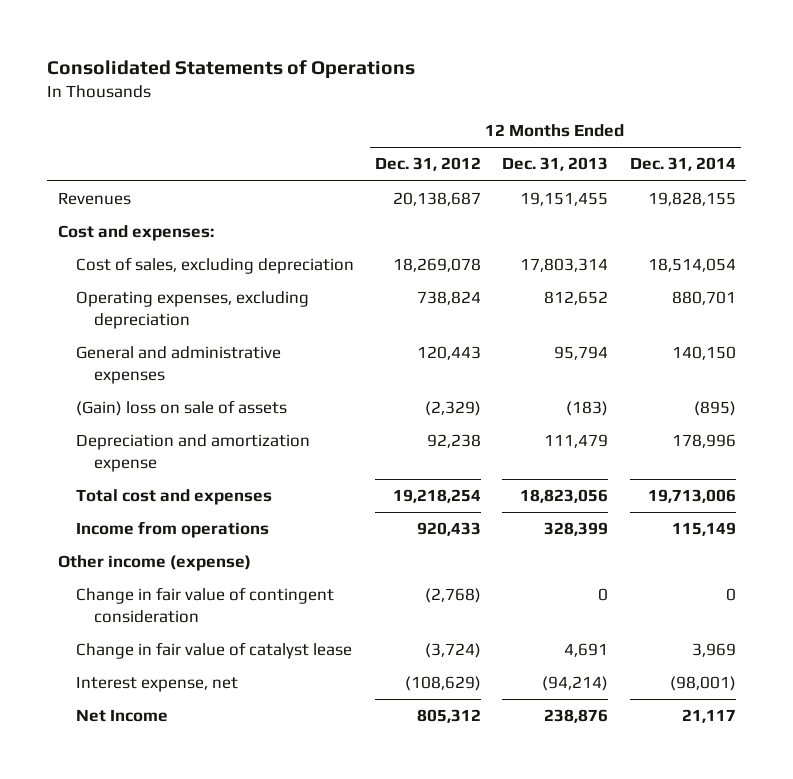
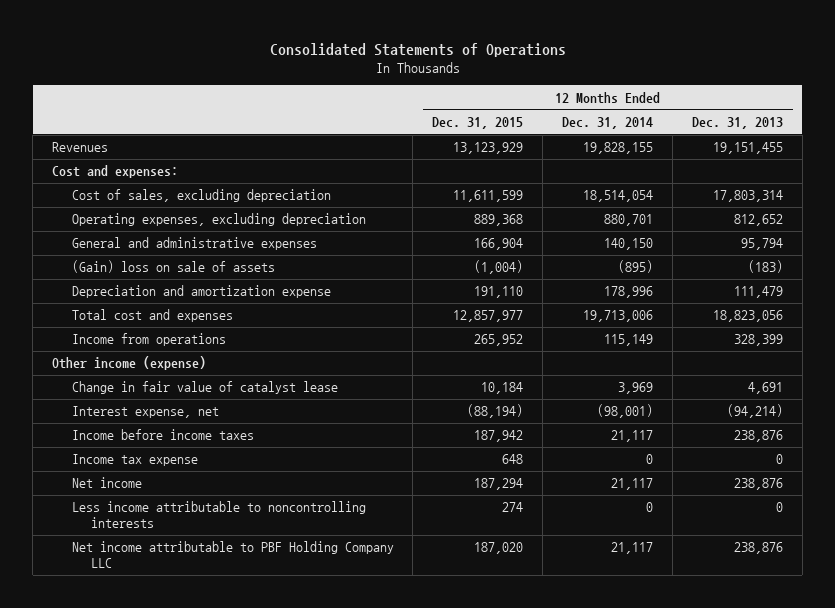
[375,157,482,172] Dec. 31, 2012 -> none
none -> [432,116,524,129] Dec. 31, 2015
[75,587,334,624] Change in fair value of contingent consideration -> none
[75,709,168,723] Net Income -> [71,429,254,441] Income before income taxes
none -> [71,454,198,467] Income tax expense
none -> [71,477,142,489] Net income
none -> [71,501,366,529] Less income attributable to noncontrolling interests
none -> [71,541,394,569] Net income attributable to PBF Holding Company LLC

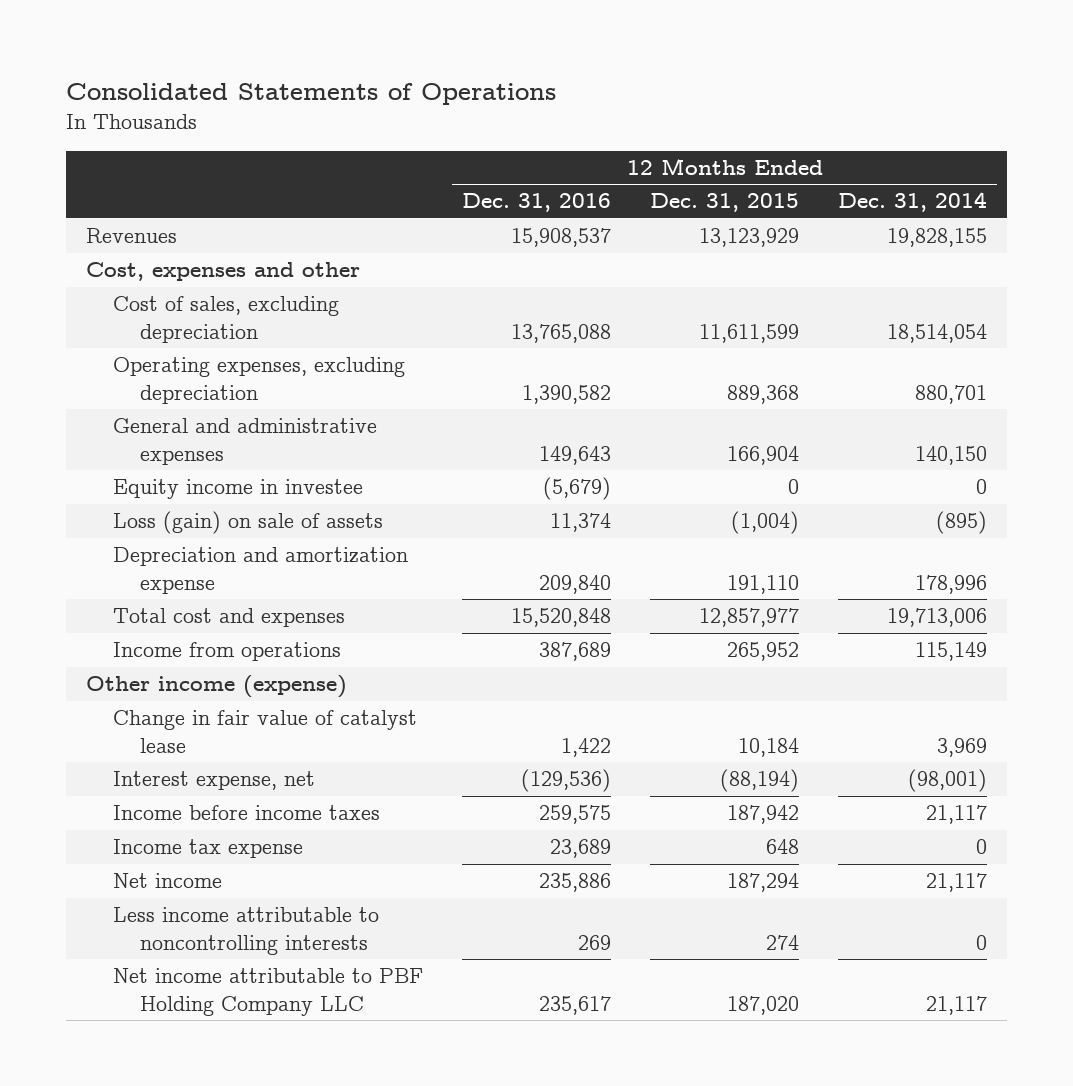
[692,116,784,129] Dec. 31, 2013 -> none
none -> [462,193,612,213] Dec. 31, 2016
[52,165,179,179] Cost and expenses: -> [85,262,360,282] Cost, expenses and other
none -> [112,479,363,500] Equity income in investee
[71,260,275,274] (Gain) loss on sale of assets -> [112,511,383,535] Loss (gain) on sale of assets

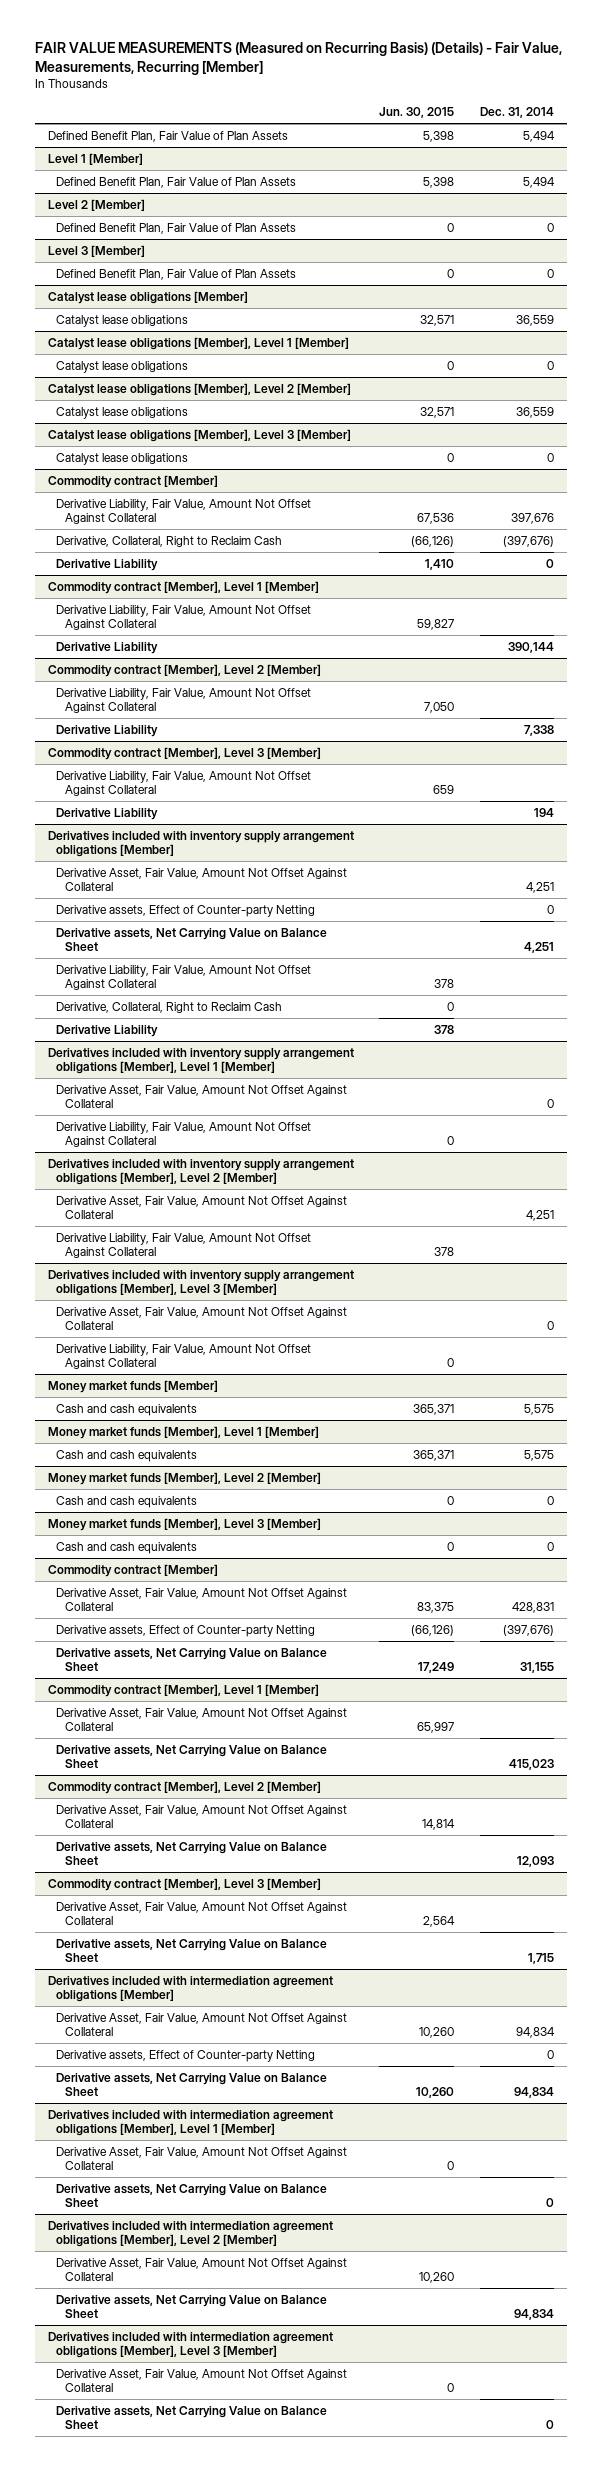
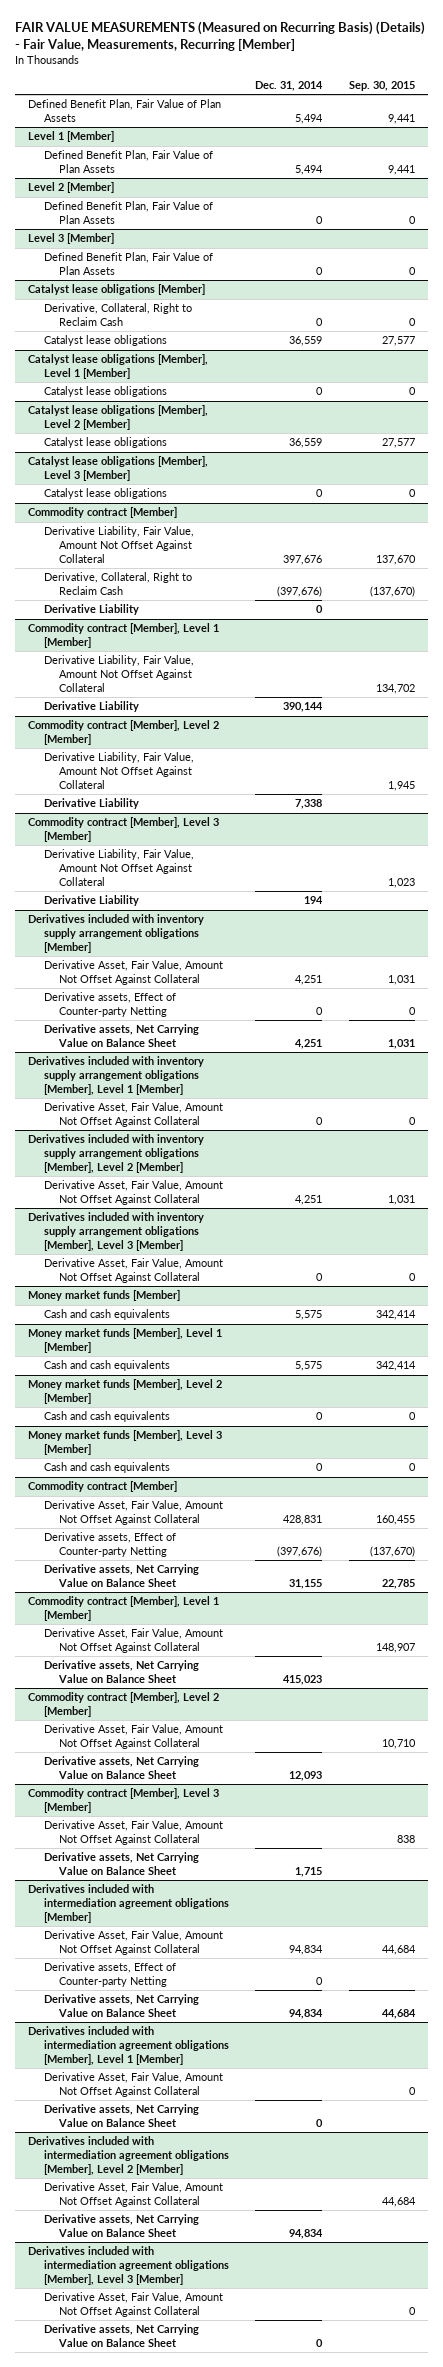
[379,107,455,119] Jun. 30, 2015 -> none
none -> [348,80,415,91] Sep. 30, 2015
none -> [43,303,192,326] Derivative, Collateral, Right to Reclaim Cash
[56,964,312,991] Derivative Liability, Fair Value, Amount Not Offset Against Collateral -> none
[56,1001,283,1013] Derivative, Collateral, Right to Reclaim Cash -> none
[56,1024,159,1037] Derivative Liability -> none
[56,1121,312,1148] Derivative Liability, Fair Value, Amount Not Offset Against Collateral -> none
[56,1232,312,1259] Derivative Liability, Fair Value, Amount Not Offset Against Collateral -> none
[56,1343,312,1370] Derivative Liability, Fair Value, Amount Not Offset Against Collateral -> none

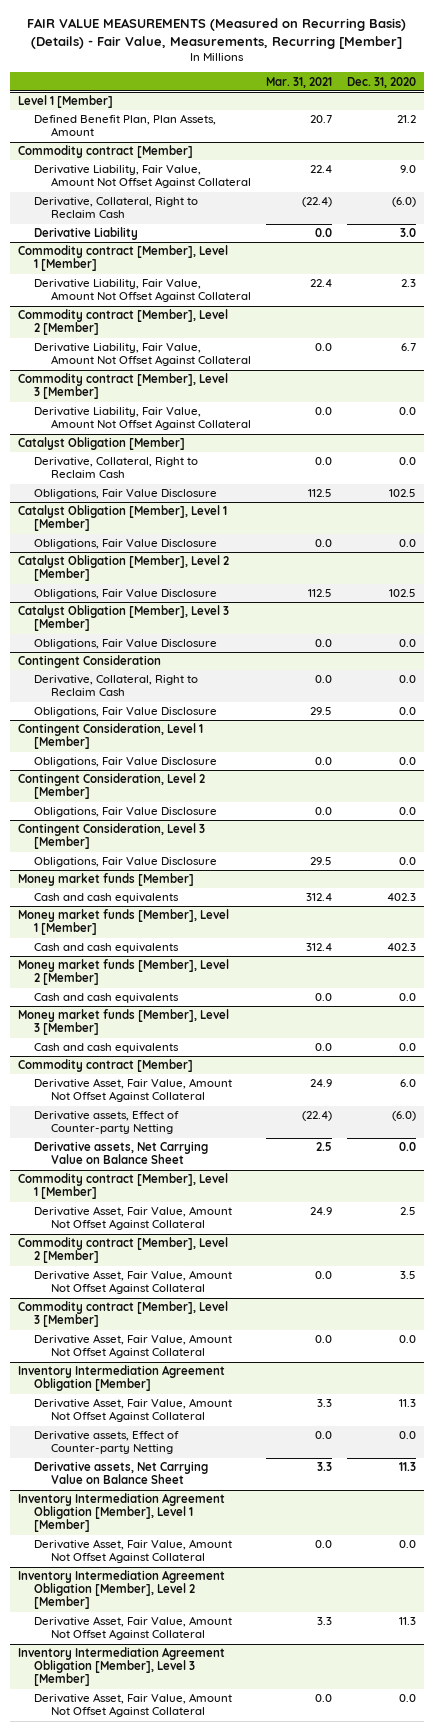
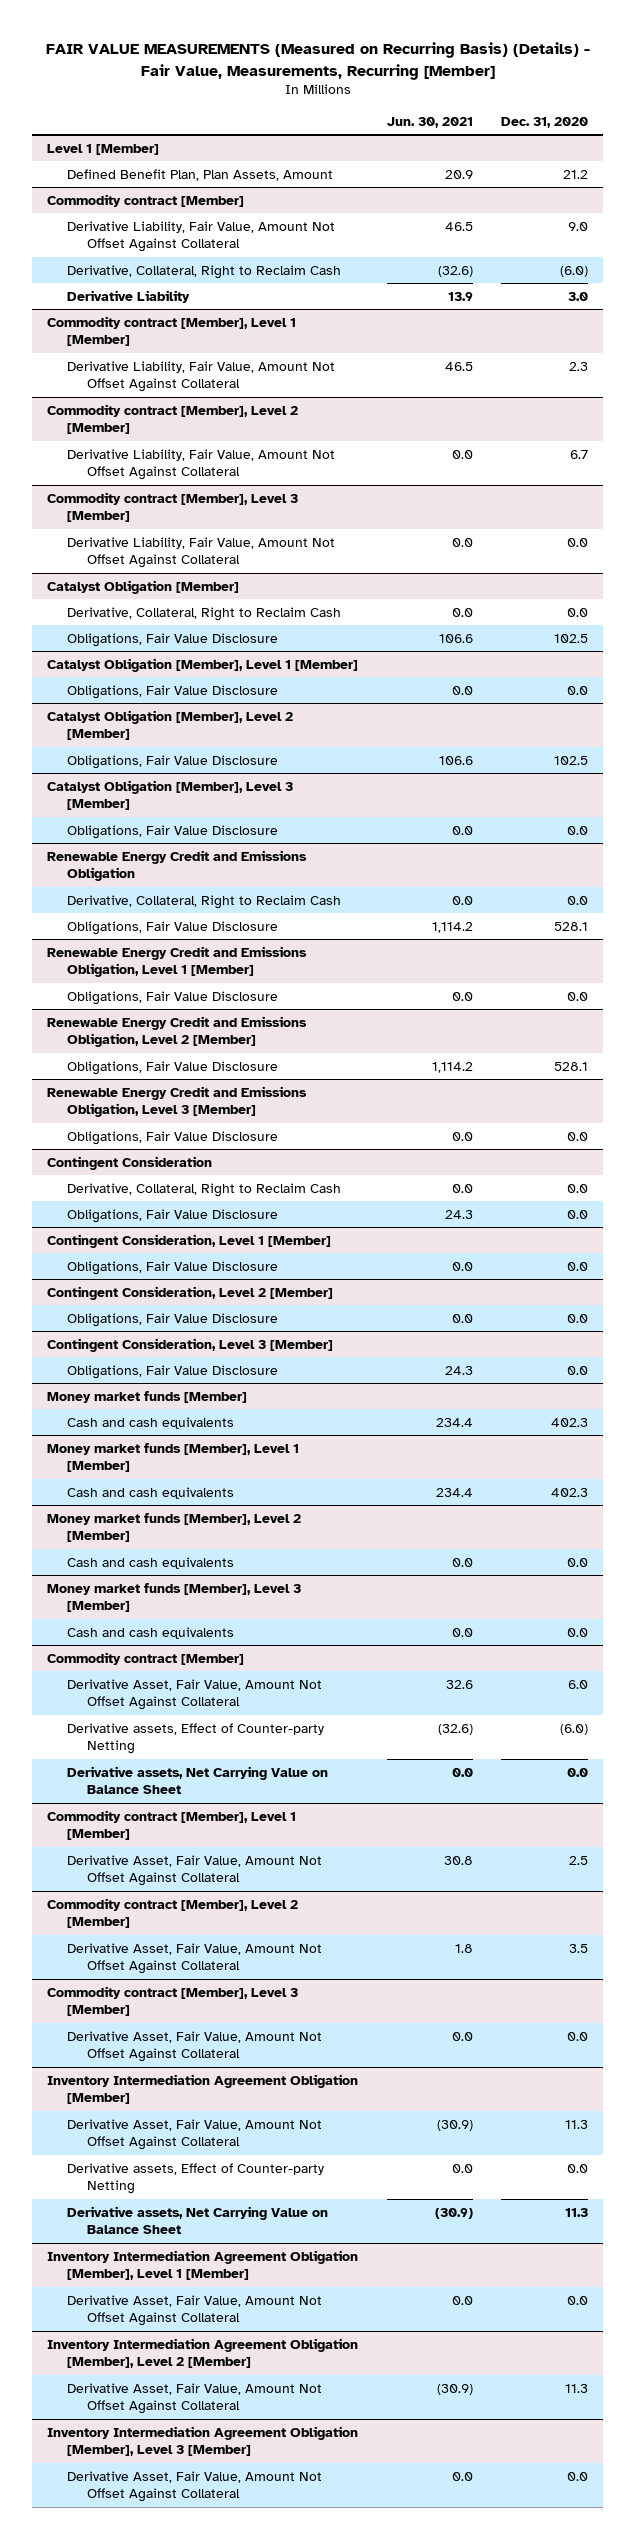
[266,76,333,88] Mar. 31, 2021 -> none
none -> [386,116,473,128] Jun. 30, 2021
none -> [46,849,307,882] Renewable Energy Credit and Emissions Obligation
none -> [66,894,341,909] Derivative, Collateral, Right to Reclaim Cash
none -> [66,920,278,935] Obligations, Fair Value Disclosure
none -> [46,945,307,978] Renewable Energy Credit and Emissions Obligation, Level 1 [Member]
none -> [66,990,278,1005] Obligations, Fair Value Disclosure
none -> [46,1015,307,1048] Renewable Energy Credit and Emissions Obligation, Level 2 [Member]
none -> [66,1060,278,1075] Obligations, Fair Value Disclosure
none -> [46,1085,307,1118] Renewable Energy Credit and Emissions Obligation, Level 3 [Member]
none -> [66,1130,278,1145] Obligations, Fair Value Disclosure

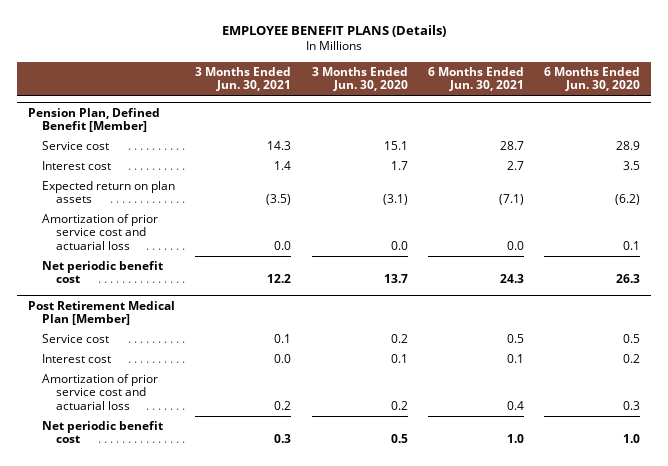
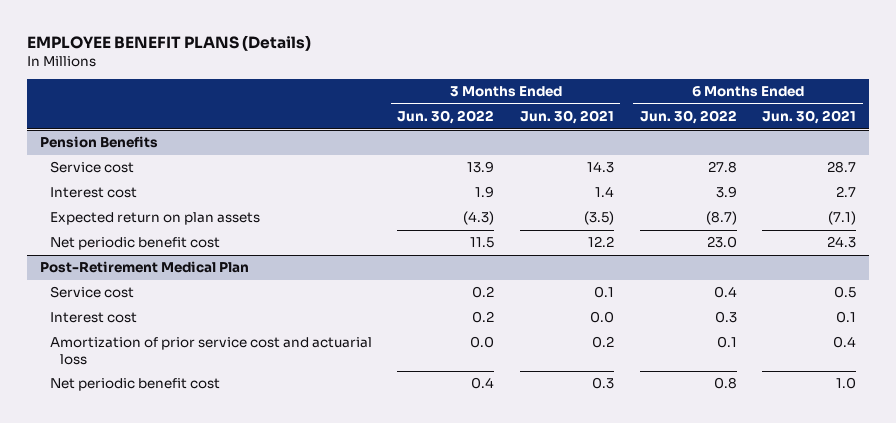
[311,66,408,92] 3 Months Ended Jun. 30, 2020 -> none
[544,66,641,92] 6 Months Ended Jun. 30, 2020 -> none
none -> [397,110,495,125] Jun. 30, 2022
none -> [639,110,737,125] Jun. 30, 2022
[27,107,160,133] Pension Plan, Defined Benefit [Member] -> [40,136,159,149] Pension Benefits
[41,214,158,250] Amortization of prior service cost and actuarial loss -> none
[27,300,175,326] Post Retirement Medical Plan [Member] -> [40,261,250,274] Post-Retirement Medical Plan

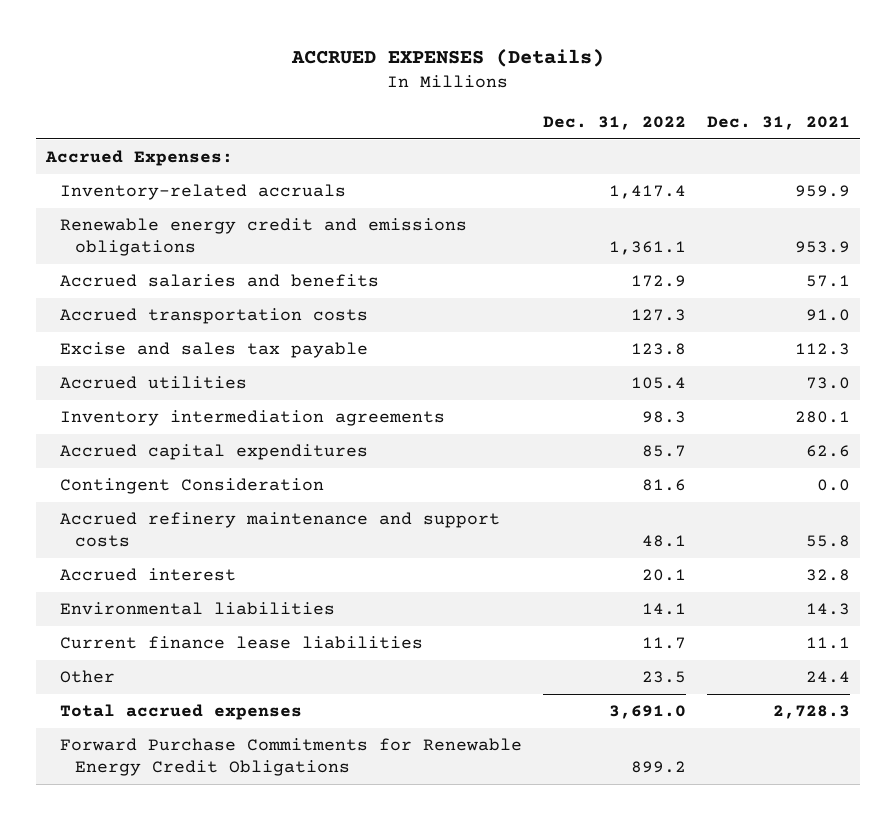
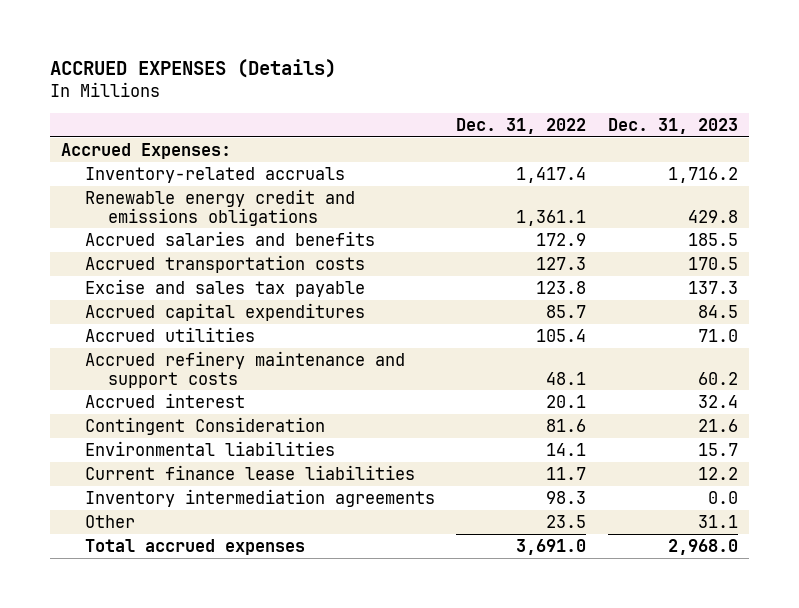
[707,115,851,130] Dec. 31, 2021 -> none
none -> [608,117,739,134] Dec. 31, 2023
[60,375,248,389] Accrued utilities -> [84,326,255,342] Accrued utilities
[60,477,325,494] Contingent Consideration -> [84,416,325,435] Contingent Consideration
[60,409,446,426] Inventory intermediation agreements -> [84,488,435,507] Inventory intermediation agreements
[60,737,523,777] Forward Purchase Commitments for Renewable Energy Credit Obligations -> none

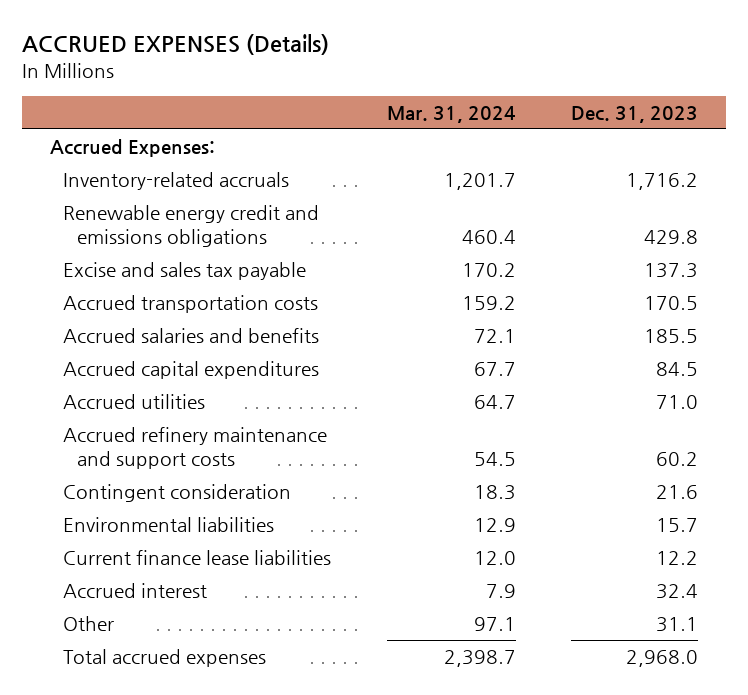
[456,117,587,134] Dec. 31, 2022 -> none
none -> [386,105,516,123] Mar. 31, 2024
[84,254,365,273] Accrued transportation costs -> [63,295,319,314] Accrued transportation costs
[84,230,375,246] Accrued salaries and benefits -> [63,328,320,344] Accrued salaries and benefits
[84,416,325,435] Contingent Consideration -> [63,484,292,503] Contingent consideration
[84,488,435,507] Inventory intermediation agreements -> none
[84,392,245,408] Accrued interest -> [63,583,208,599] Accrued interest

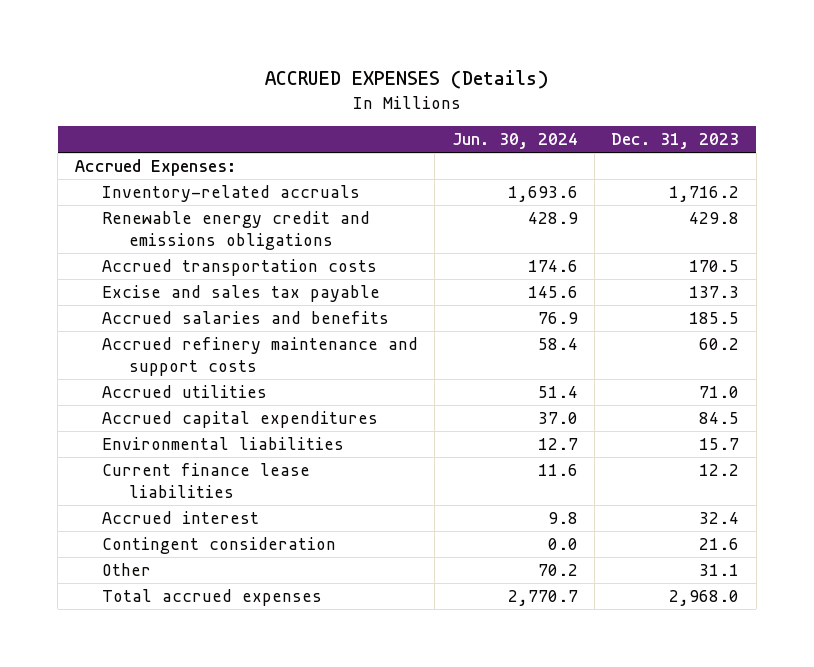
[386,105,516,123] Mar. 31, 2024 -> none
none -> [451,133,578,150] Jun. 30, 2024
[63,262,307,281] Excise and sales tax payable -> [102,285,381,303] Excise and sales tax payable
[63,394,206,410] Accrued utilities -> [102,385,268,399] Accrued utilities
[63,361,320,380] Accrued capital expenditures -> [102,411,379,429] Accrued capital expenditures
[63,484,292,503] Contingent consideration -> [102,537,337,555] Contingent consideration

